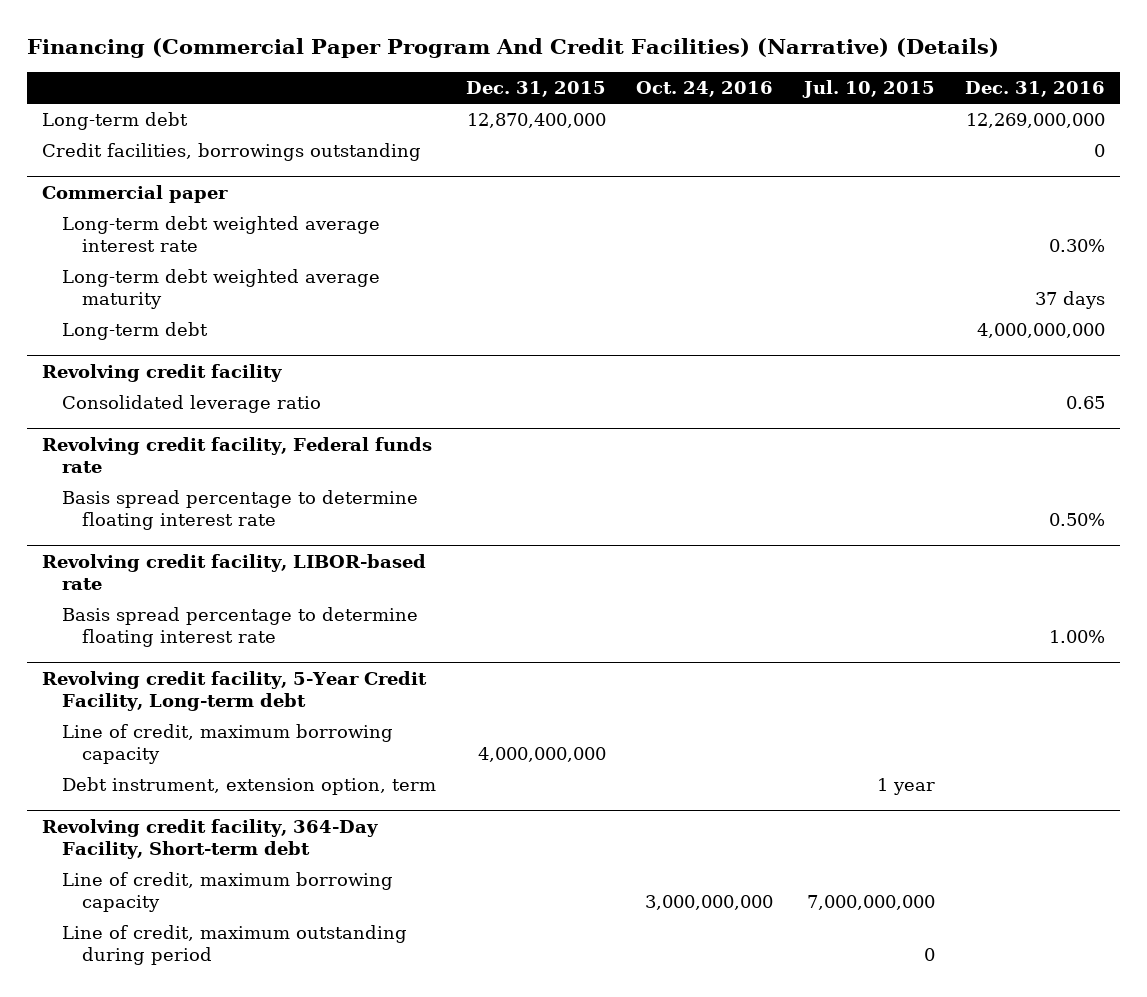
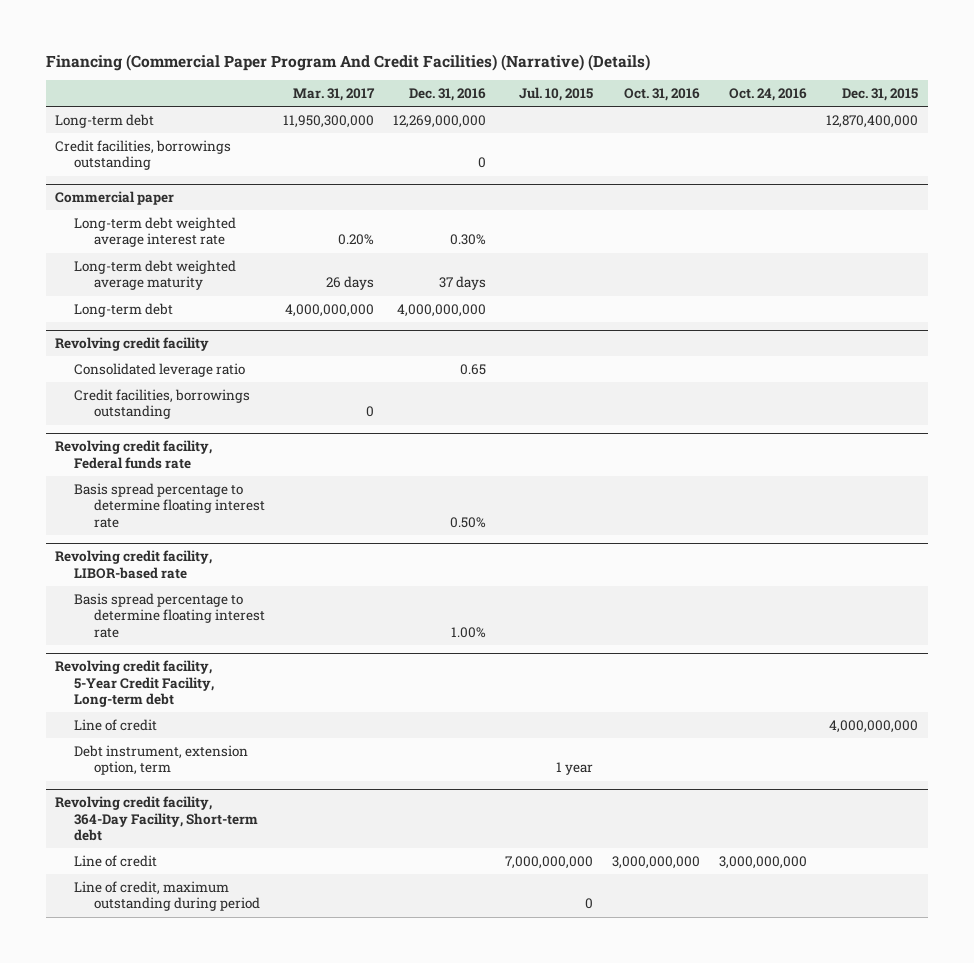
none -> [293,87,376,101] Mar. 31, 2017
none -> [624,87,701,101] Oct. 31, 2016
none -> [74,388,251,420] Credit facilities, borrowings outstanding
[61,724,393,764] Line of credit, maximum borrowing capacity -> [74,718,158,731] Line of credit
[61,872,393,912] Line of credit, maximum borrowing capacity -> [74,854,158,867] Line of credit

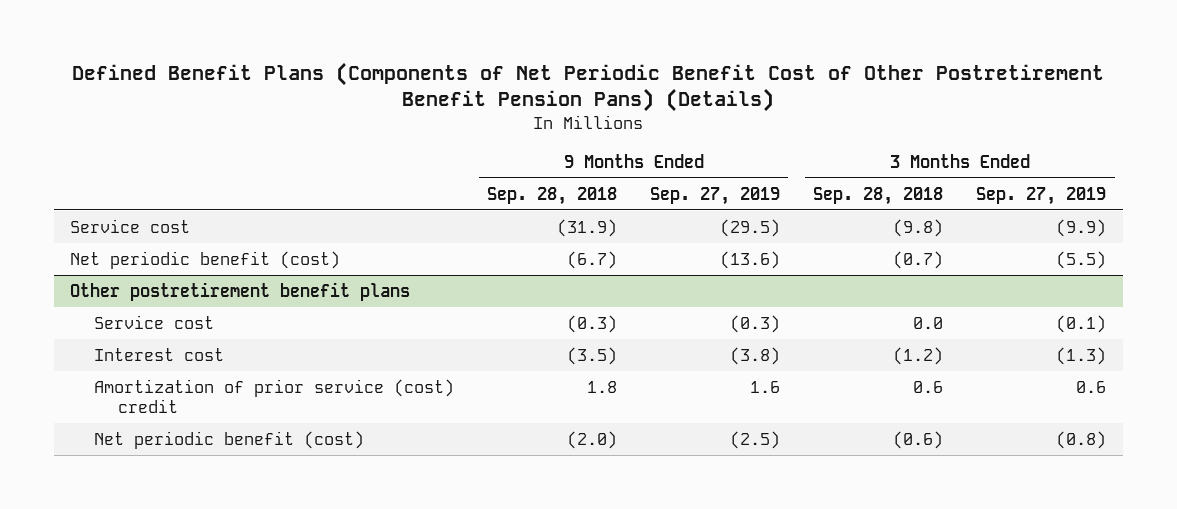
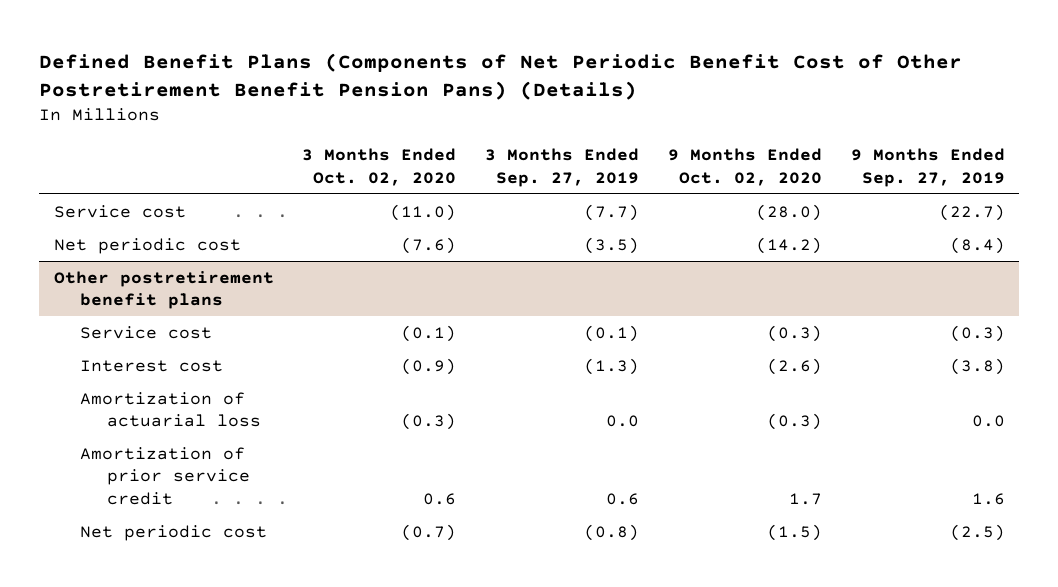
[486,186,617,205] Sep. 28, 2018 -> none
[813,186,944,205] Sep. 28, 2018 -> none
none -> [302,148,457,186] 3 Months Ended Oct. 02, 2020
none -> [667,148,822,186] 9 Months Ended Oct. 02, 2020
[720,218,781,237] (29.5) -> [938,203,1005,221] (22.7)
[1056,218,1107,237] (9.9) -> [584,203,640,221] (7.7)
[70,250,341,269] Net periodic benefit (cost) -> [53,237,241,254] Net periodic cost
[720,250,781,269] (13.6) -> [949,236,1005,254] (8.4)
[1056,250,1107,269] (5.5) -> [584,236,640,254] (3.5)
none -> [80,391,262,428] Amortization of actuarial loss
[93,378,454,414] Amortization of prior service (cost) credit -> [80,446,251,505] Amortization of prior service credit
[93,430,364,449] Net periodic benefit (cost) -> [80,524,268,541] Net periodic cost

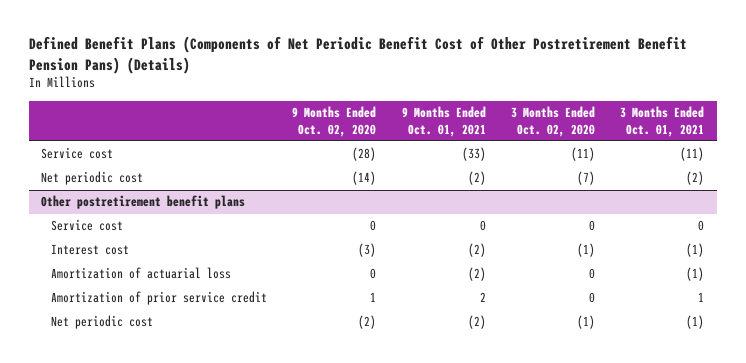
[485,148,640,187] 3 Months Ended Sep. 27, 2019 -> none
[850,148,1005,187] 9 Months Ended Sep. 27, 2019 -> none
none -> [401,105,486,137] 9 Months Ended Oct. 01, 2021
none -> [620,105,705,137] 3 Months Ended Oct. 01, 2021
[390,203,457,221] (11.0) -> [570,147,595,162] (11)
[755,203,822,221] (28.0) -> [352,147,377,162] (28)
[401,236,457,254] (7.6) -> [576,171,595,186] (7)
[755,236,822,254] (14.2) -> [352,171,377,186] (14)
[401,324,457,342] (0.1) -> [588,220,595,232] 0
[766,324,822,342] (0.3) -> [370,220,377,232] 0
[401,357,457,375] (0.9) -> [576,243,595,258] (1)
[766,357,822,375] (2.6) -> [358,243,377,258] (3)
[401,413,457,431] (0.3) -> [588,268,595,280] 0
[766,413,822,431] (0.3) -> [370,268,377,280] 0
[423,492,457,505] 0.6 -> [588,292,595,304] 0
[788,492,822,505] 1.7 -> [370,292,377,303] 1
[401,523,457,541] (0.7) -> [576,315,595,330] (1)
[766,523,822,541] (1.5) -> [358,315,377,330] (2)

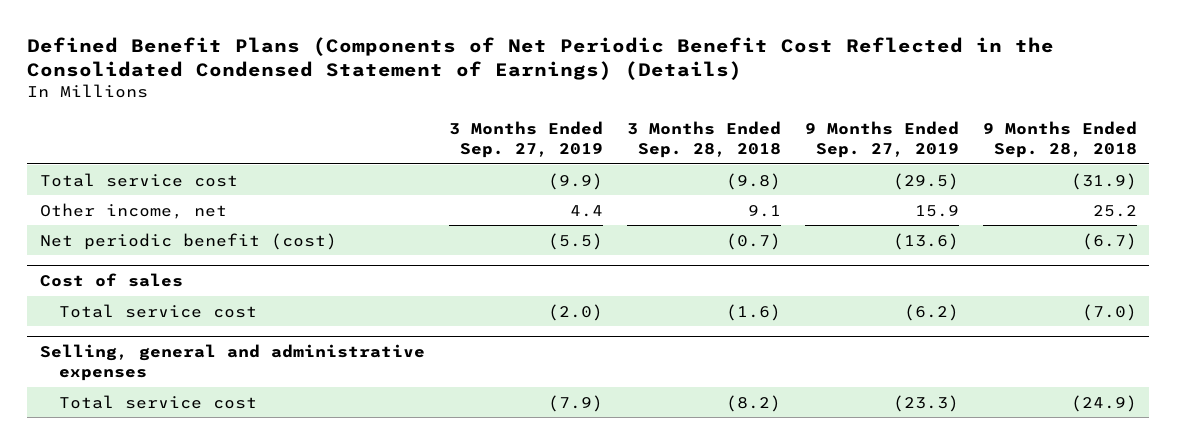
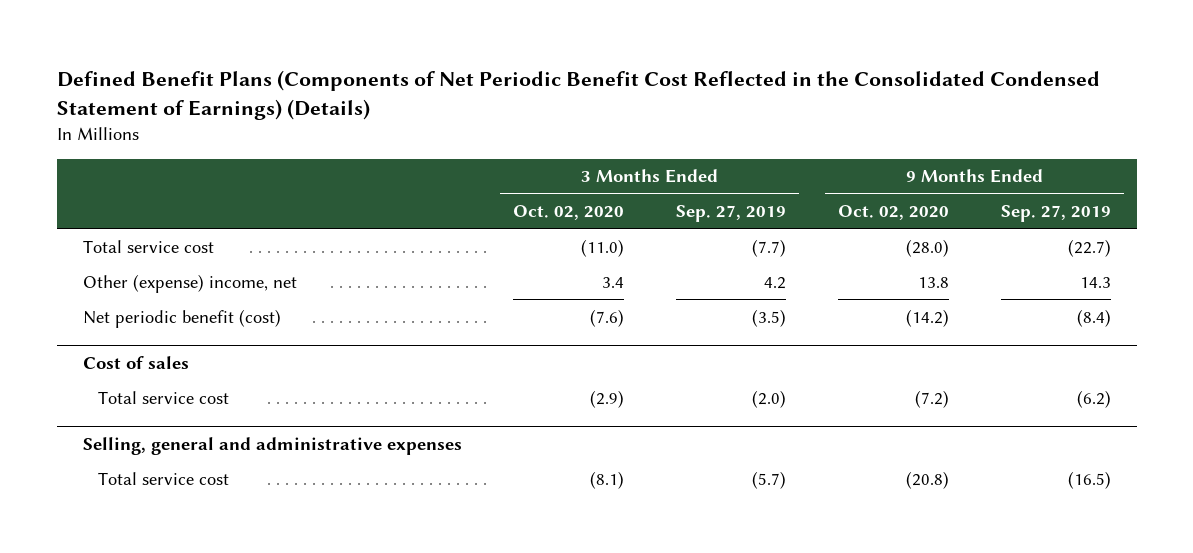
[626,120,781,158] 3 Months Ended Sep. 28, 2018 -> none
[983,120,1138,158] 9 Months Ended Sep. 28, 2018 -> none
none -> [513,205,625,221] Oct. 02, 2020
none -> [838,205,950,221] Oct. 02, 2020
[547,172,603,190] (9.9) -> [752,238,787,257] (7.7)
[893,172,960,190] (29.5) -> [1067,238,1111,257] (22.7)
[39,202,227,219] Other income, net -> [82,273,297,293] Other (expense) income, net
[569,204,603,217] 4.4 -> [764,276,787,289] 4.2
[915,204,960,217] 15.9 -> [1079,276,1111,288] 14.3
[547,232,603,250] (5.5) -> [752,308,787,327] (3.5)
[893,232,960,250] (13.6) -> [1076,308,1111,327] (8.4)
[547,394,603,412] (7.9) -> [752,470,787,489] (5.7)
[893,394,960,412] (23.3) -> [1067,470,1111,489] (16.5)

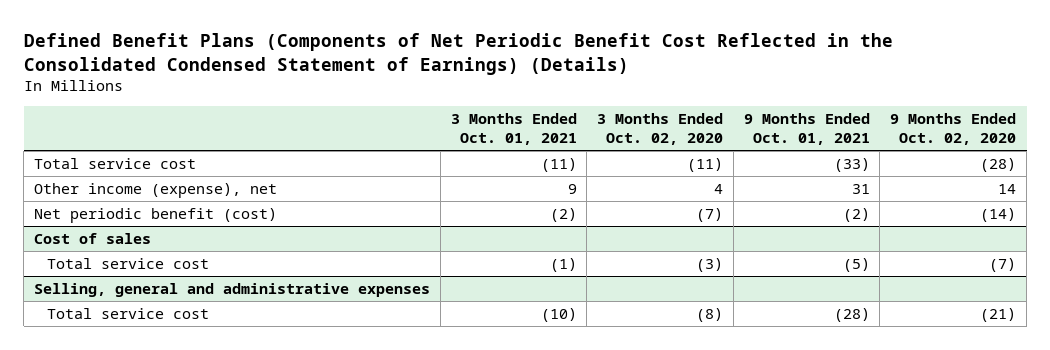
[676,205,787,223] Sep. 27, 2019 -> none
[1000,205,1111,223] Sep. 27, 2019 -> none
none -> [450,112,577,146] 3 Months Ended Oct. 01, 2021
none -> [743,112,870,146] 9 Months Ended Oct. 01, 2021
[581,238,625,257] (11.0) -> [687,157,724,172] (11)
[906,238,950,257] (28.0) -> [980,157,1017,172] (28)
[82,273,297,293] Other (expense) income, net -> [34,182,278,198] Other income (expense), net
[602,276,625,288] 3.4 -> [714,183,724,194] 4
[918,276,950,288] 13.8 -> [998,183,1017,194] 14
[590,308,625,327] (7.6) -> [696,207,724,222] (7)
[906,308,950,327] (14.2) -> [980,207,1017,222] (14)
[590,389,625,408] (2.9) -> [696,257,724,272] (3)
[915,389,950,408] (7.2) -> [989,257,1017,272] (7)
[590,470,625,489] (8.1) -> [696,307,724,322] (8)
[906,470,950,489] (20.8) -> [980,307,1017,322] (21)

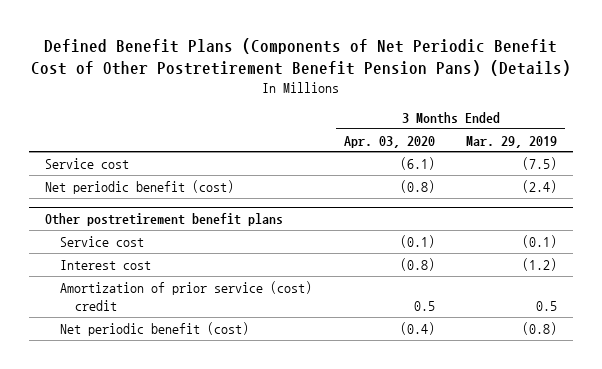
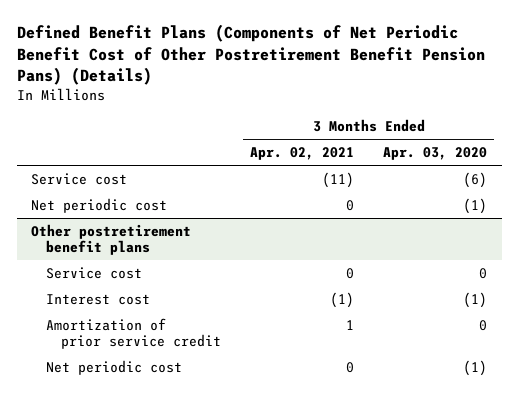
[466,135,558,148] Mar. 29, 2019 -> none
none -> [250,146,355,160] Apr. 02, 2021
[399,156,435,170] (6.1) -> [463,171,488,188] (6)
[44,179,234,194] Net periodic benefit (cost) -> [31,197,168,213] Net periodic cost
[399,179,435,193] (0.8) -> [463,197,488,214] (1)
[399,234,435,248] (0.1) -> [479,267,488,279] 0
[399,257,435,271] (0.8) -> [463,291,488,308] (1)
[60,280,313,311] Amortization of prior service (cost) credit -> [46,317,222,349] Amortization of prior service credit
[413,300,435,311] 0.5 -> [479,319,488,331] 0
[60,321,250,336] Net periodic benefit (cost) -> [46,359,183,375] Net periodic cost
[399,321,435,335] (0.4) -> [463,359,488,376] (1)

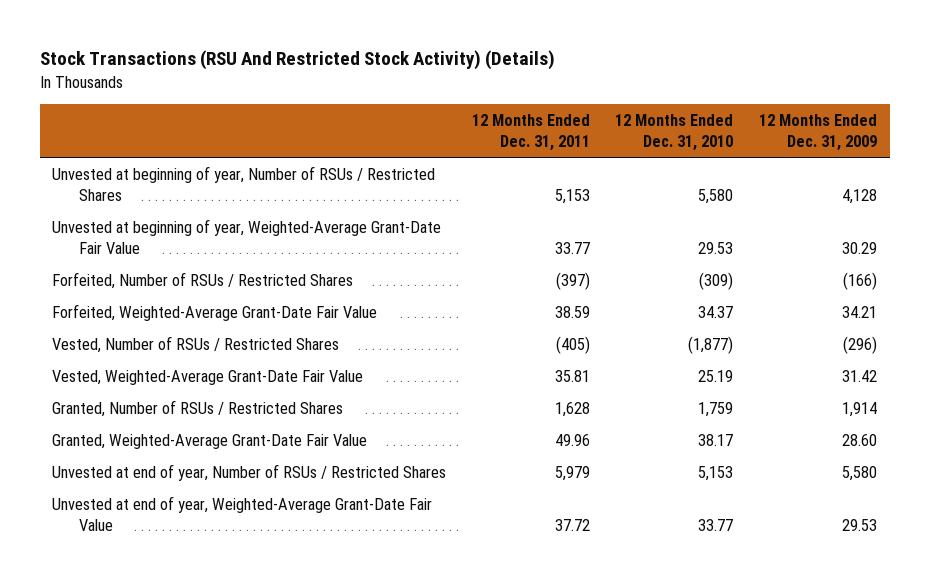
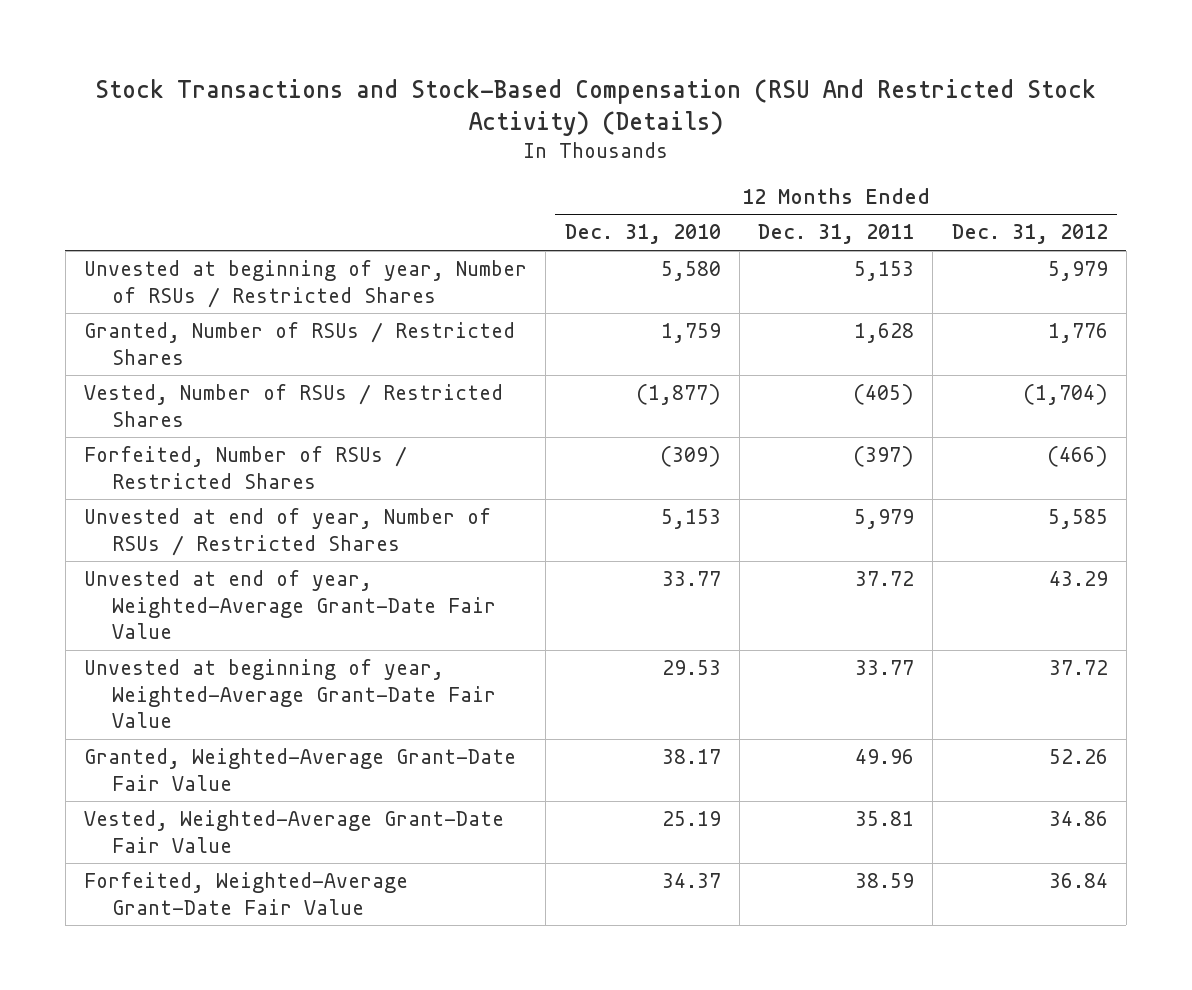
[39,50,555,71] Stock Transactions (RSU And Restricted Stock Activity) (Details) -> [94,78,1096,136] Stock Transactions and Stock-Based Compensation (RSU And Restricted Stock Activity) (Details)
[758,114,877,152] 12 Months Ended Dec. 31, 2009 -> none
none -> [951,224,1108,245] Dec. 31, 2012
[52,335,340,353] Vested, Number of RSUs / Restricted Shares -> [84,384,504,427] Vested, Number of RSUs / Restricted Shares
[52,271,354,289] Forfeited, Number of RSUs / Restricted Shares -> [84,446,408,489] Forfeited, Number of RSUs / Restricted Shares
[52,218,442,254] Unvested at beginning of year, Weighted-Average Grant-Date Fair Value -> [84,659,496,729] Unvested at beginning of year, Weighted-Average Grant-Date Fair Value
[52,433,368,449] Granted, Weighted-Average Grant-Date Fair Value -> [84,748,517,791] Granted, Weighted-Average Grant-Date Fair Value
[52,369,364,385] Vested, Weighted-Average Grant-Date Fair Value -> [84,810,505,853] Vested, Weighted-Average Grant-Date Fair Value
[52,303,378,321] Forfeited, Weighted-Average Grant-Date Fair Value -> [84,872,409,915] Forfeited, Weighted-Average Grant-Date Fair Value

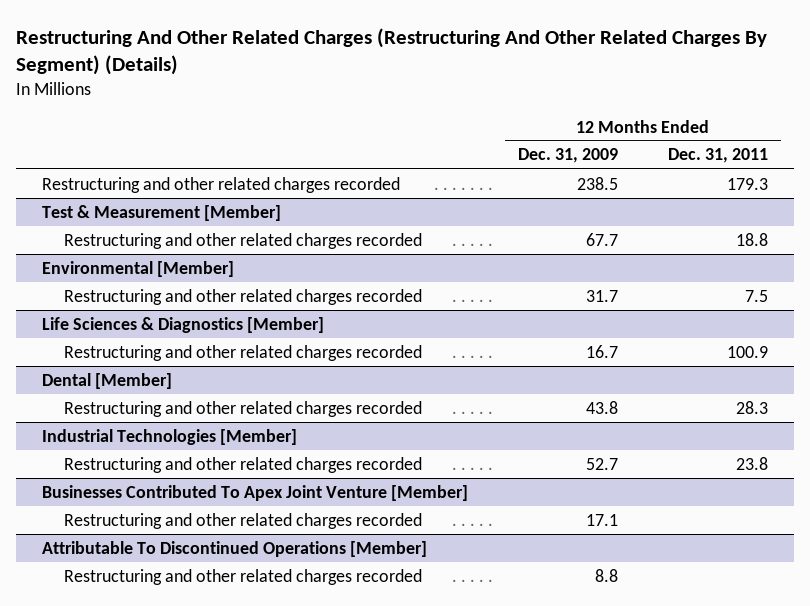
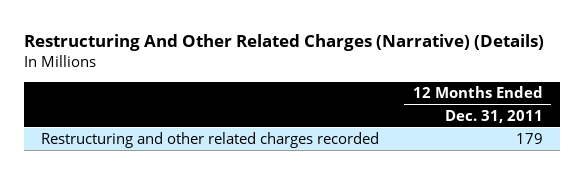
[16,27,768,76] Restructuring And Other Related Charges (Restructuring And Other Related Charges By Segment) (Details) -> [23,33,544,51] Restructuring And Other Related Charges (Narrative) (Details)
[517,148,618,164] Dec. 31, 2009 -> none
[41,204,281,221] Test & Measurement [Member] -> none
[63,232,422,249] Restructuring and other related charges recorded -> none
[41,260,234,277] Environmental [Member] -> none
[63,288,422,305] Restructuring and other related charges recorded -> none
[41,316,324,333] Life Sciences & Diagnostics [Member] -> none
[63,344,422,361] Restructuring and other related charges recorded -> none
[41,372,172,389] Dental [Member] -> none
[63,400,422,417] Restructuring and other related charges recorded -> none
[41,428,297,445] Industrial Technologies [Member] -> none
[63,456,422,473] Restructuring and other related charges recorded -> none
[41,484,468,501] Businesses Contributed To Apex Joint Venture [Member] -> none
[63,512,422,529] Restructuring and other related charges recorded -> none
[41,540,427,557] Attributable To Discontinued Operations [Member] -> none
[63,568,422,585] Restructuring and other related charges recorded -> none
[727,177,769,190] 179.3 -> [515,133,543,145] 179

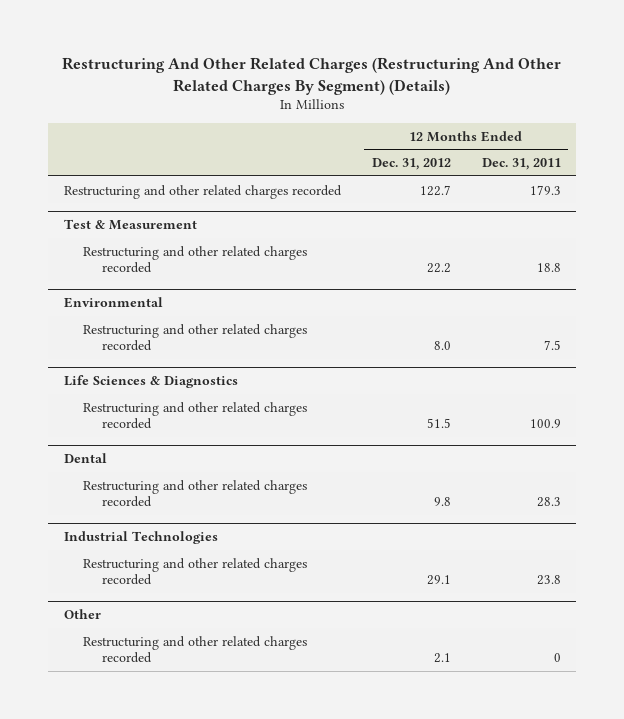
[23,33,544,51] Restructuring And Other Related Charges (Narrative) (Details) -> [62,57,562,95] Restructuring And Other Related Charges (Restructuring And Other Related Charges By Segment) (Details)
none -> [371,157,451,170] Dec. 31, 2012
[515,133,543,145] 179 -> [529,184,561,195] 179.3
none -> [63,218,197,230] Test & Measurement
none -> [82,245,307,274] Restructuring and other related charges recorded
none -> [63,296,163,308] Environmental
none -> [82,323,307,352] Restructuring and other related charges recorded
none -> [63,374,238,388] Life Sciences & Diagnostics
none -> [82,401,307,430] Restructuring and other related charges recorded
none -> [63,452,107,463] Dental
none -> [82,479,307,508] Restructuring and other related charges recorded
none -> [63,530,218,544] Industrial Technologies
none -> [82,557,307,586] Restructuring and other related charges recorded
none -> [63,608,101,619] Other
none -> [82,635,307,664] Restructuring and other related charges recorded

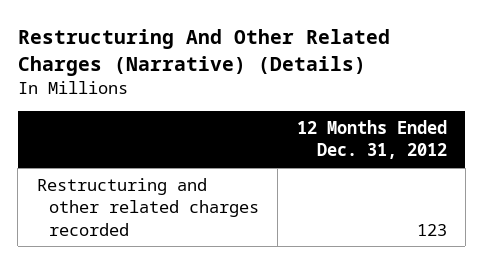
[62,57,562,95] Restructuring And Other Related Charges (Restructuring And Other Related Charges By Segment) (Details) -> [17,29,390,76] Restructuring And Other Related Charges (Narrative) (Details)
[481,157,561,170] Dec. 31, 2011 -> none
[63,218,197,230] Test & Measurement -> none
[82,245,307,274] Restructuring and other related charges recorded -> none
[63,296,163,308] Environmental -> none
[82,323,307,352] Restructuring and other related charges recorded -> none
[63,374,238,388] Life Sciences & Diagnostics -> none
[82,401,307,430] Restructuring and other related charges recorded -> none
[63,452,107,463] Dental -> none
[82,479,307,508] Restructuring and other related charges recorded -> none
[63,530,218,544] Industrial Technologies -> none
[82,557,307,586] Restructuring and other related charges recorded -> none
[63,608,101,619] Other -> none
[82,635,307,664] Restructuring and other related charges recorded -> none
[419,184,451,196] 122.7 -> [416,223,447,236] 123

